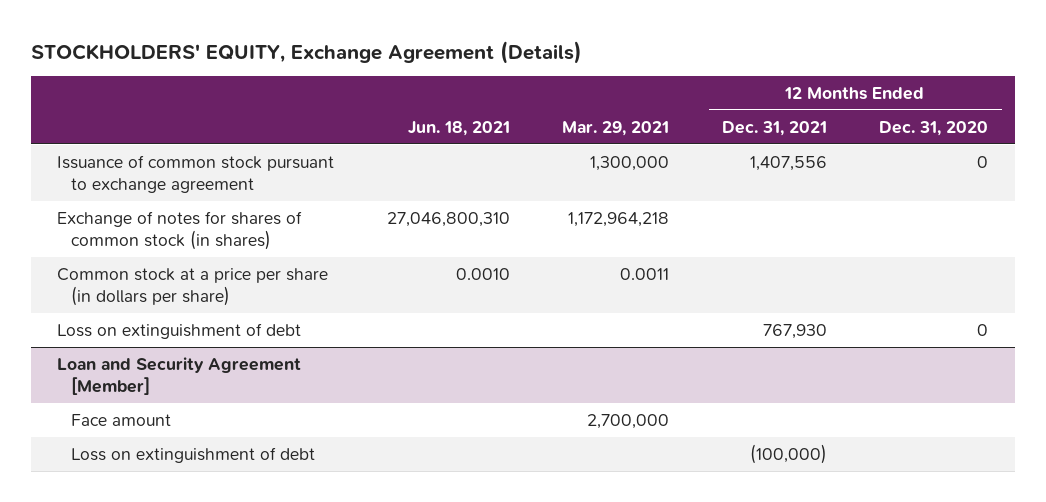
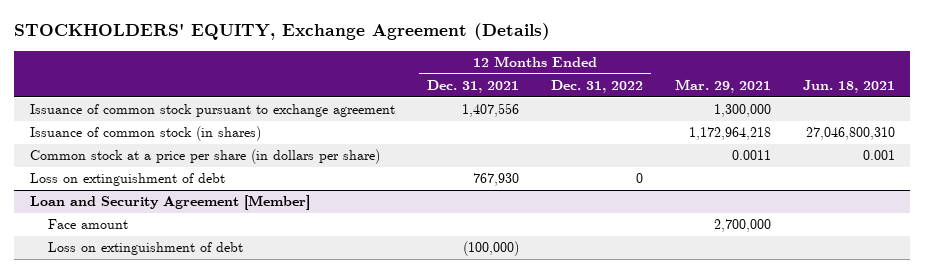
[879,120,989,136] Dec. 31, 2020 -> none
none -> [550,79,643,93] Dec. 31, 2022
[57,210,303,250] Exchange of notes for shares of common stock (in shares) -> [30,126,262,142] Issuance of common stock (in shares)
[455,267,510,280] 0.0010 -> [862,150,895,161] 0.001

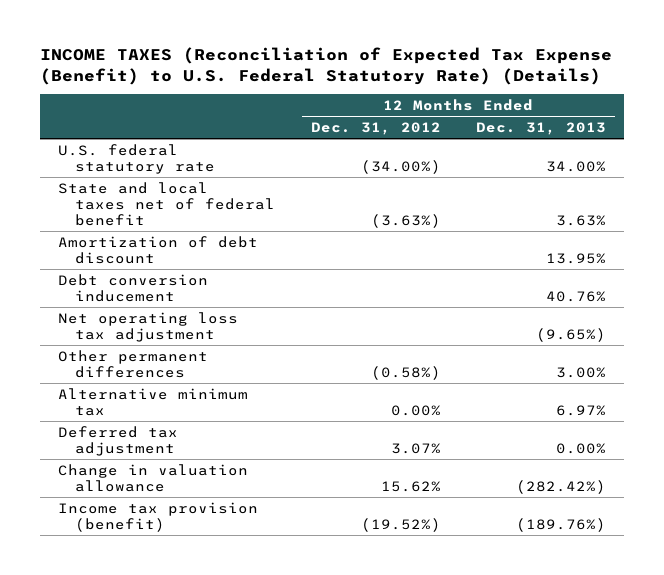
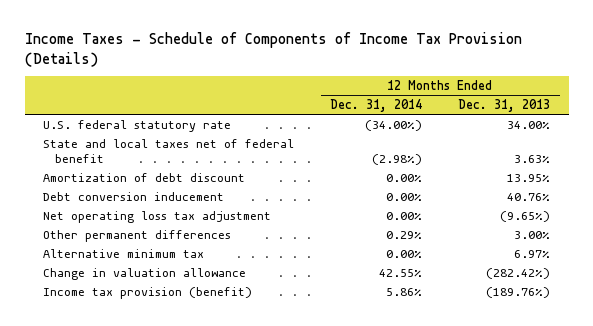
[39,47,612,85] INCOME TAXES (Reconciliation of Expected Tax Expense (Benefit) to U.S. Federal Statutory Rate) (Details) -> [24,32,522,67] Income Taxes - Schedule of Components of Income Tax Provision (Details)
[310,122,441,136] Dec. 31, 2012 -> none
none -> [330,99,423,113] Dec. 31, 2014
[57,425,178,456] Deferred tax adjustment -> none

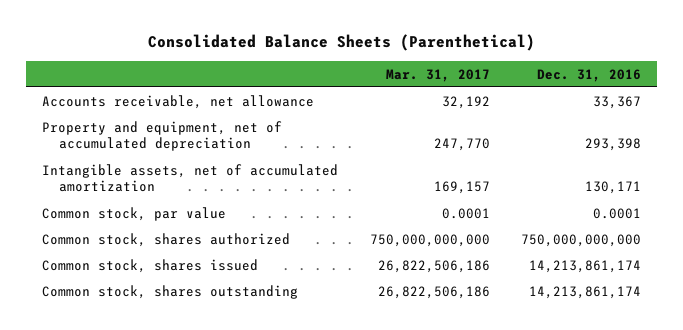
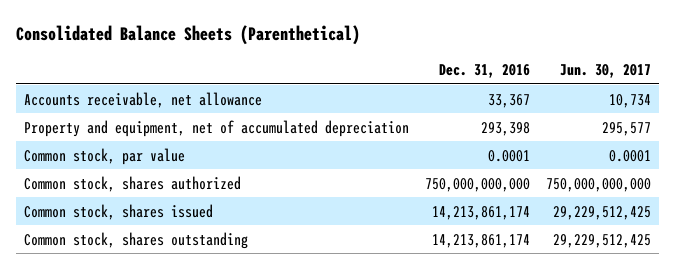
[385,68,490,82] Mar. 31, 2017 -> none
none -> [559,64,651,79] Jun. 30, 2017
[41,163,338,193] Intangible assets, net of accumulated amortization -> none

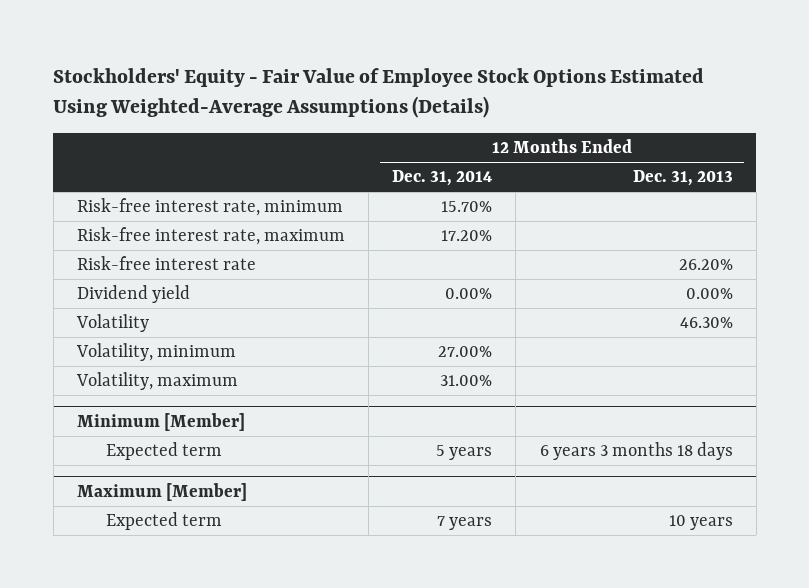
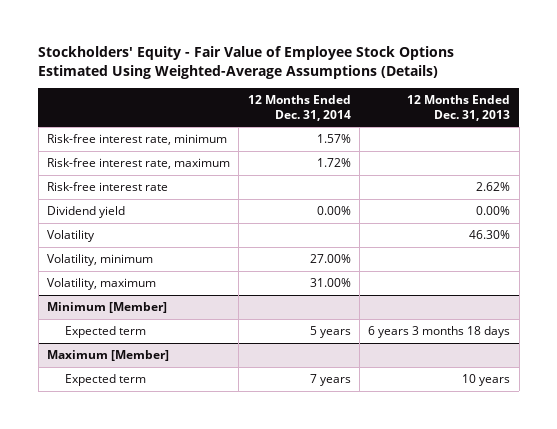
[441,201,493,213] 15.70% -> [316,134,351,144] 1.57%
[441,230,493,242] 17.20% -> [316,158,351,168] 1.72%
[678,259,733,271] 26.20% -> [476,182,511,192] 2.62%

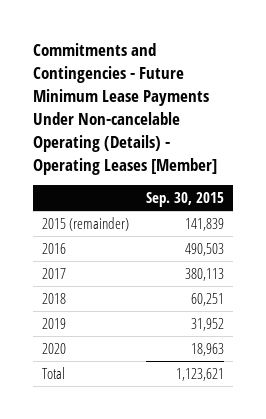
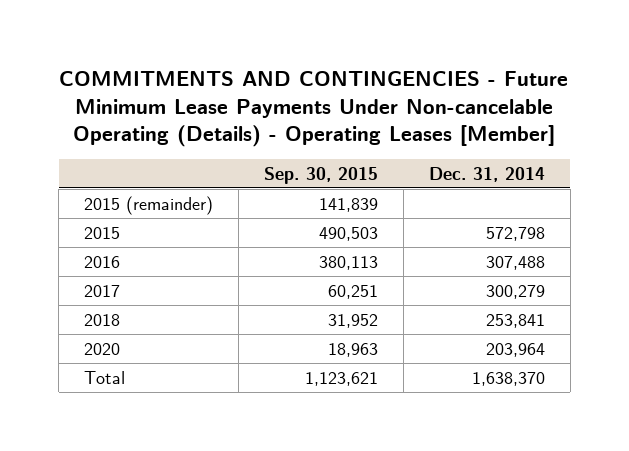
[33,42,218,175] Commitments and Contingencies - Future Minimum Lease Payments Under Non-cancelable Operating (Details) - Operating Leases [Member] -> [59,71,569,148] COMMITMENTS AND CONTINGENCIES - Future Minimum Lease Payments Under Non-cancelable Operating (Details) - Operating Leases [Member]
none -> [428,166,545,182] Dec. 31, 2014
[41,317,66,329] 2019 -> none
none -> [84,226,121,239] 2015
[184,242,224,256] 490,503 -> [318,255,378,270] 380,113
[184,267,224,281] 380,113 -> [327,284,378,299] 60,251
[190,292,224,306] 60,251 -> [327,313,378,328] 31,952

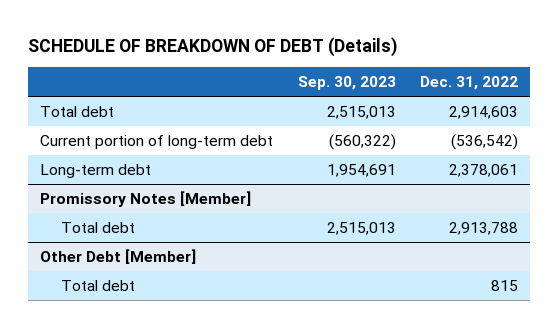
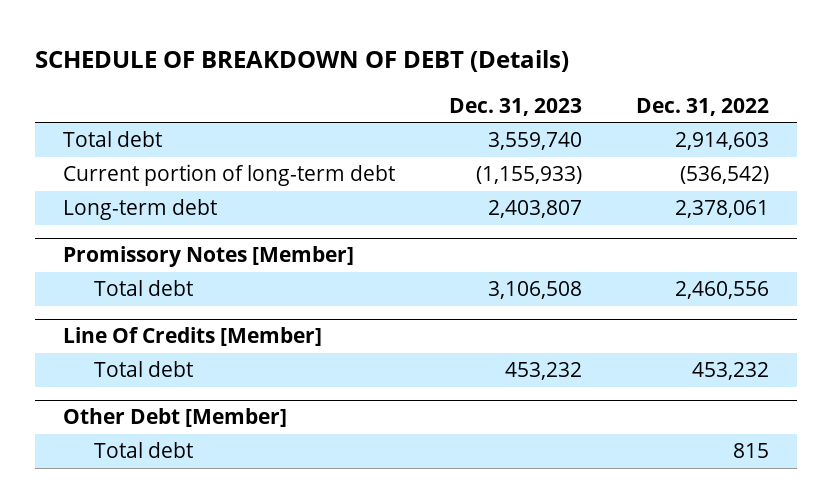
[297,76,396,91] Sep. 30, 2023 -> none
none -> [449,97,583,116] Dec. 31, 2023
[449,222,519,236] 2,913,788 -> [675,281,770,300] 2,460,556
none -> [62,327,322,347] Line Of Credits [Member]
none -> [93,361,193,378] Total debt

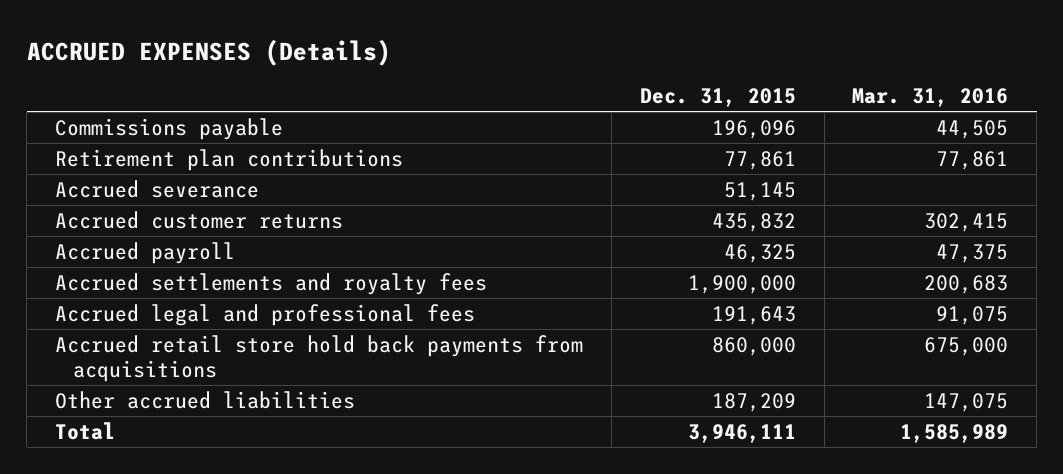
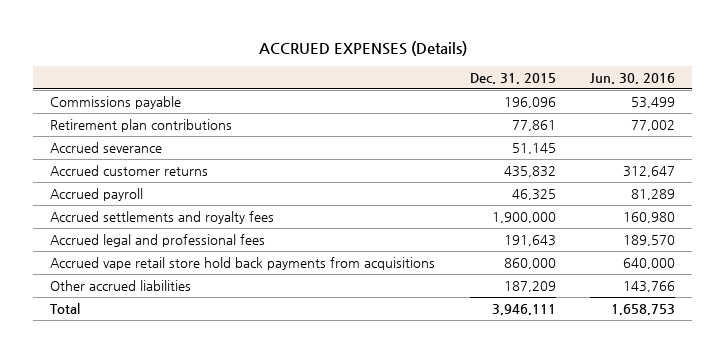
[852,88,1009,108] Mar. 31, 2016 -> none
none -> [590,72,676,84] Jun. 30, 2016
[54,334,583,383] Accrued retail store hold back payments from acquisitions -> [50,256,436,270] Accrued vape retail store hold back payments from acquisitions

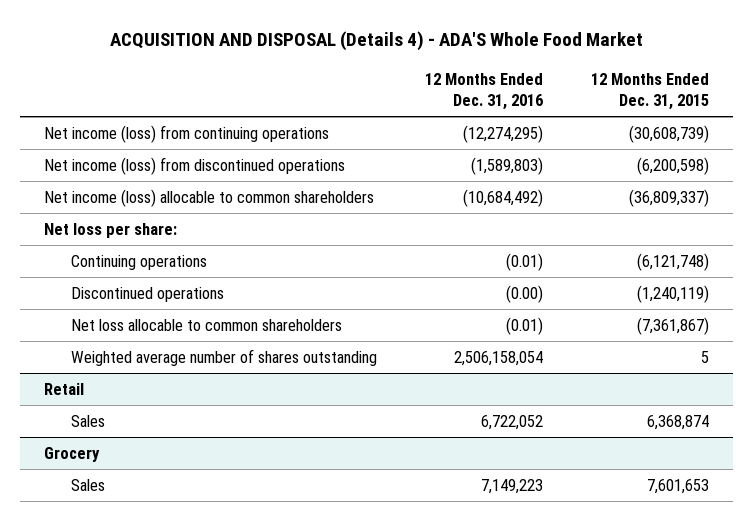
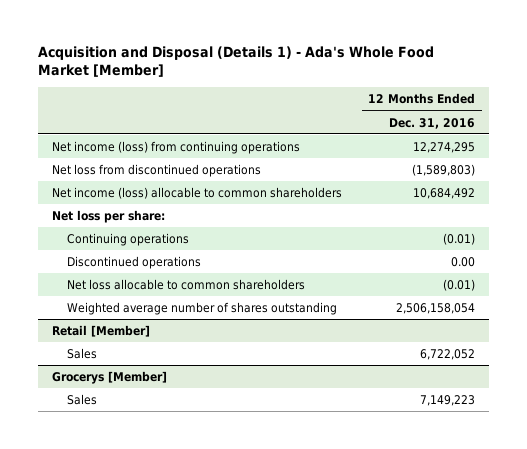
[109,31,643,52] ACQUISITION AND DISPOSAL (Details 4) - ADA'S Whole Food Market -> [38,45,435,78] Acquisition and Disposal (Details 1) - Ada's Whole Food Market [Member]
[591,73,710,110] 12 Months Ended Dec. 31, 2015 -> none
[463,125,544,144] (12,274,295) -> [413,142,476,154] 12,274,295
[44,157,346,176] Net income (loss) from discontinued operations -> [51,164,261,178] Net loss from discontinued operations
[463,189,544,208] (10,684,492) -> [413,188,476,200] 10,684,492
[506,285,544,304] (0.00) -> [451,257,476,268] 0.00
[44,383,85,396] Retail -> [51,325,150,338] Retail [Member]
[44,447,101,463] Grocery -> [51,371,167,385] Grocerys [Member]

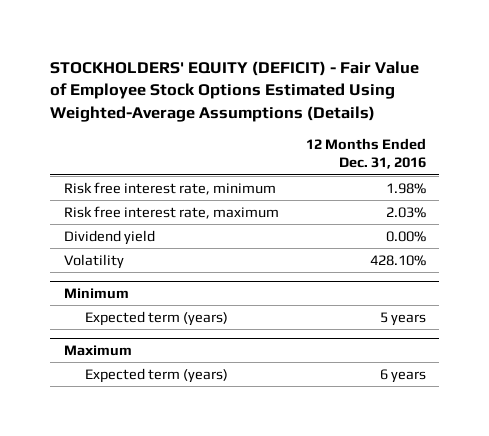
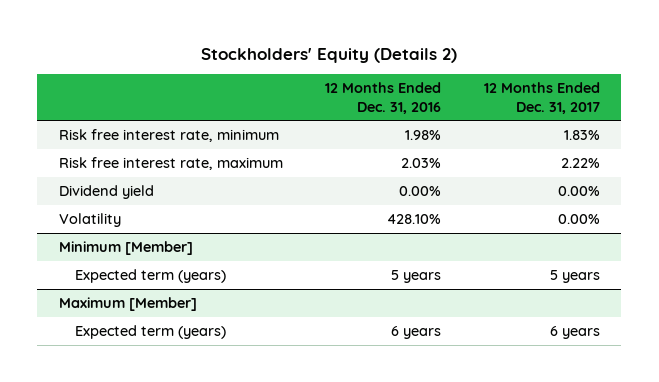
[50,60,420,122] STOCKHOLDERS' EQUITY (DEFICIT) - Fair Value of Employee Stock Options Estimated Using Weighted-Average Assumptions (Details) -> [201,47,458,63] Stockholders' Equity (Details 2)
none -> [484,82,601,114] 12 Months Ended Dec. 31, 2017
[63,287,129,299] Minimum -> [58,240,193,255] Minimum [Member]
[63,344,132,356] Maximum -> [58,296,197,311] Maximum [Member]

